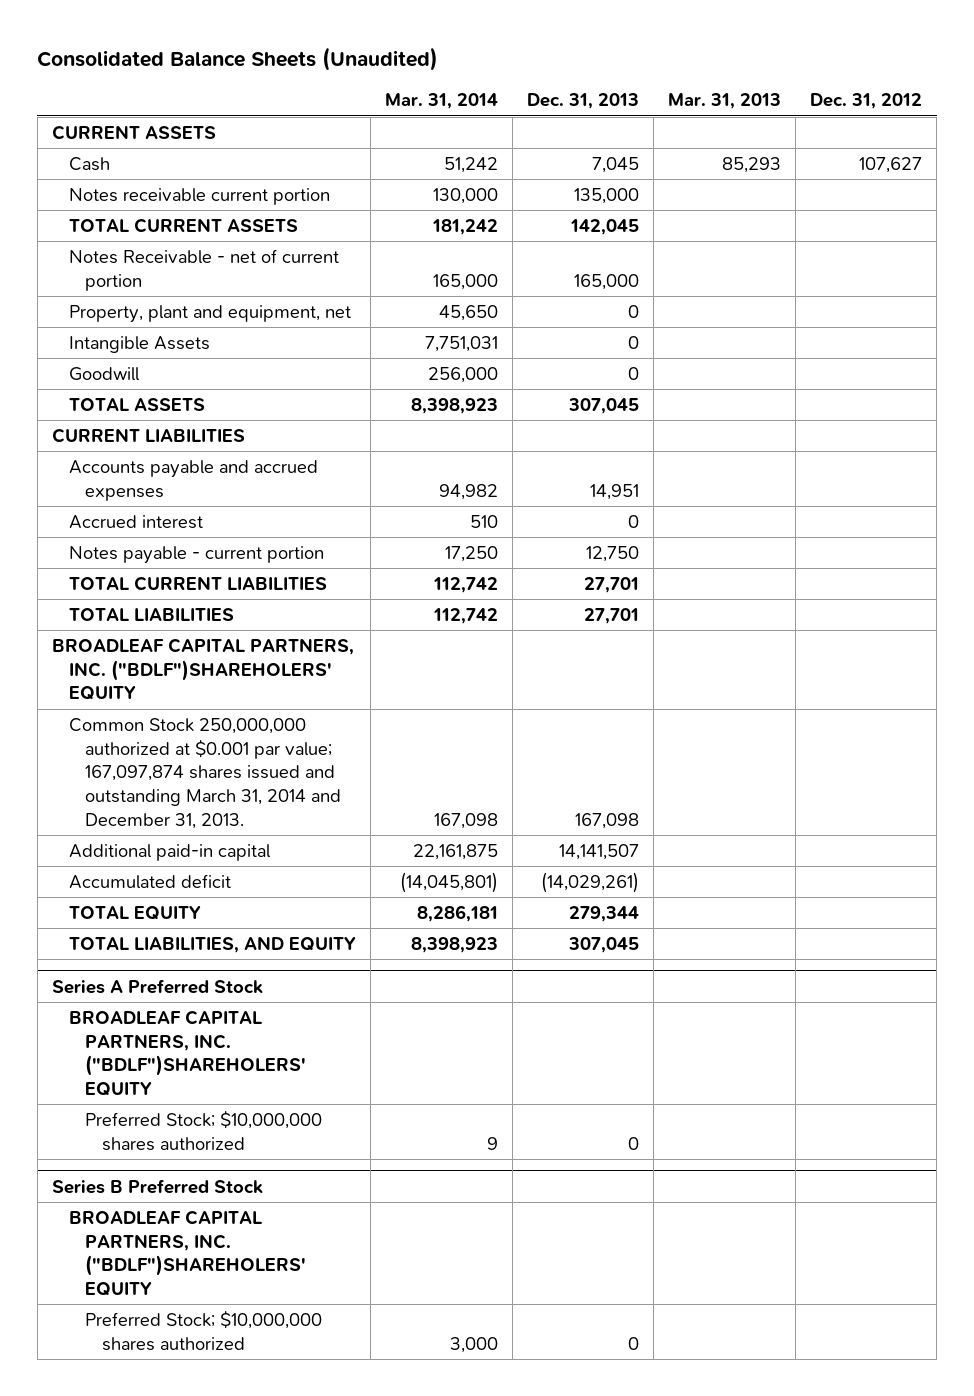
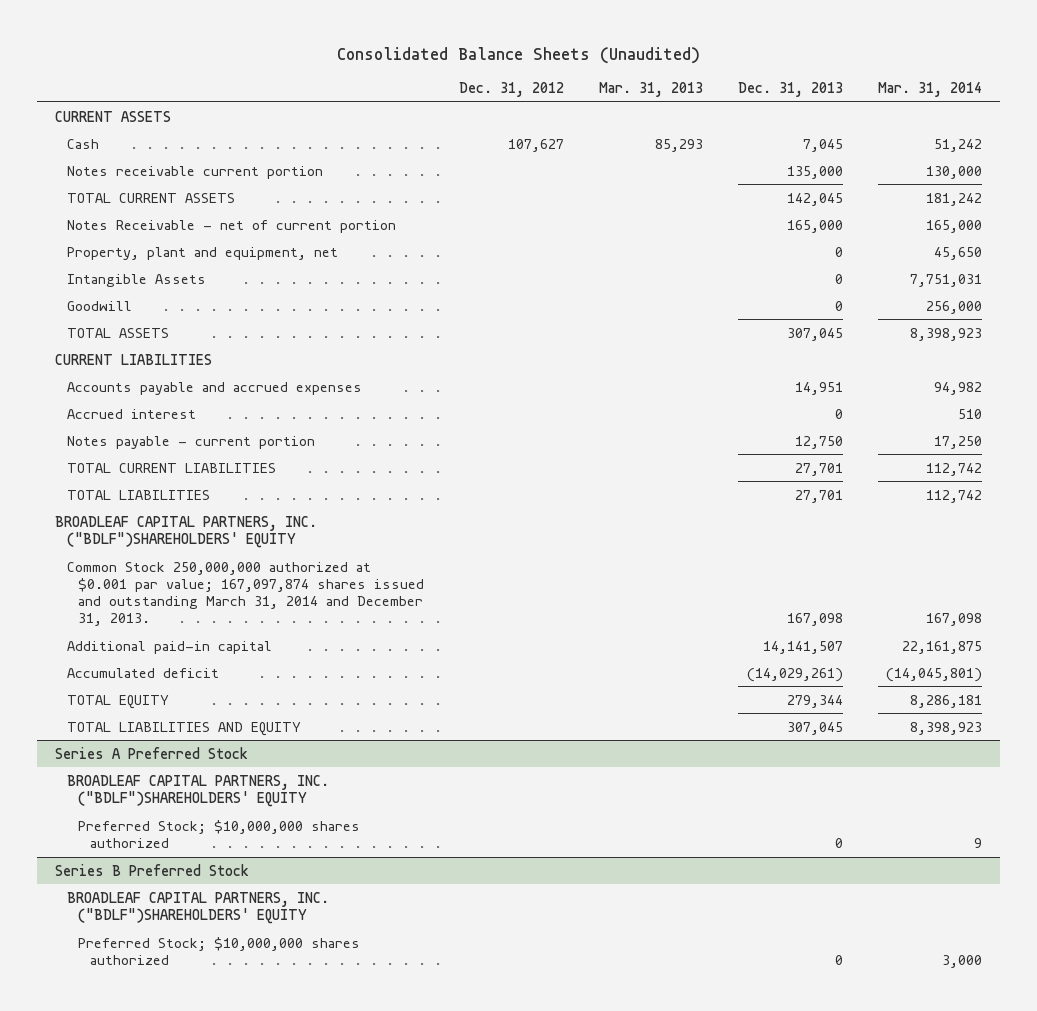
[52,637,355,701] BROADLEAF CAPITAL PARTNERS, INC. ("BDLF")SHAREHOLERS' EQUITY -> [54,515,317,548] BROADLEAF CAPITAL PARTNERS, INC. ("BDLF")SHAREHOLDERS' EQUITY
[68,935,356,953] TOTAL LIABILITIES, AND EQUITY -> [66,721,301,736] TOTAL LIABILITIES AND EQUITY
[68,1009,307,1096] BROADLEAF CAPITAL PARTNERS, INC. ("BDLF")SHAREHOLERS' EQUITY -> [66,774,329,807] BROADLEAF CAPITAL PARTNERS, INC. ("BDLF")SHAREHOLDERS' EQUITY
[68,1209,307,1296] BROADLEAF CAPITAL PARTNERS, INC. ("BDLF")SHAREHOLERS' EQUITY -> [66,891,329,924] BROADLEAF CAPITAL PARTNERS, INC. ("BDLF")SHAREHOLDERS' EQUITY

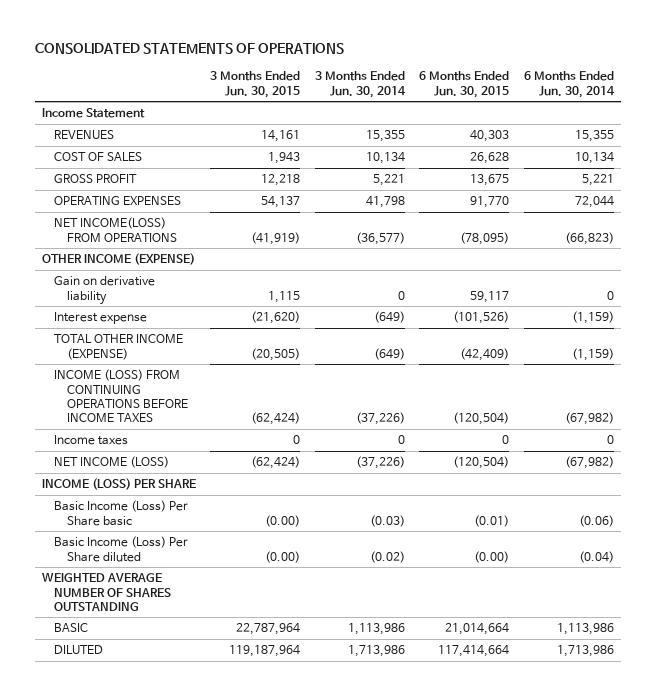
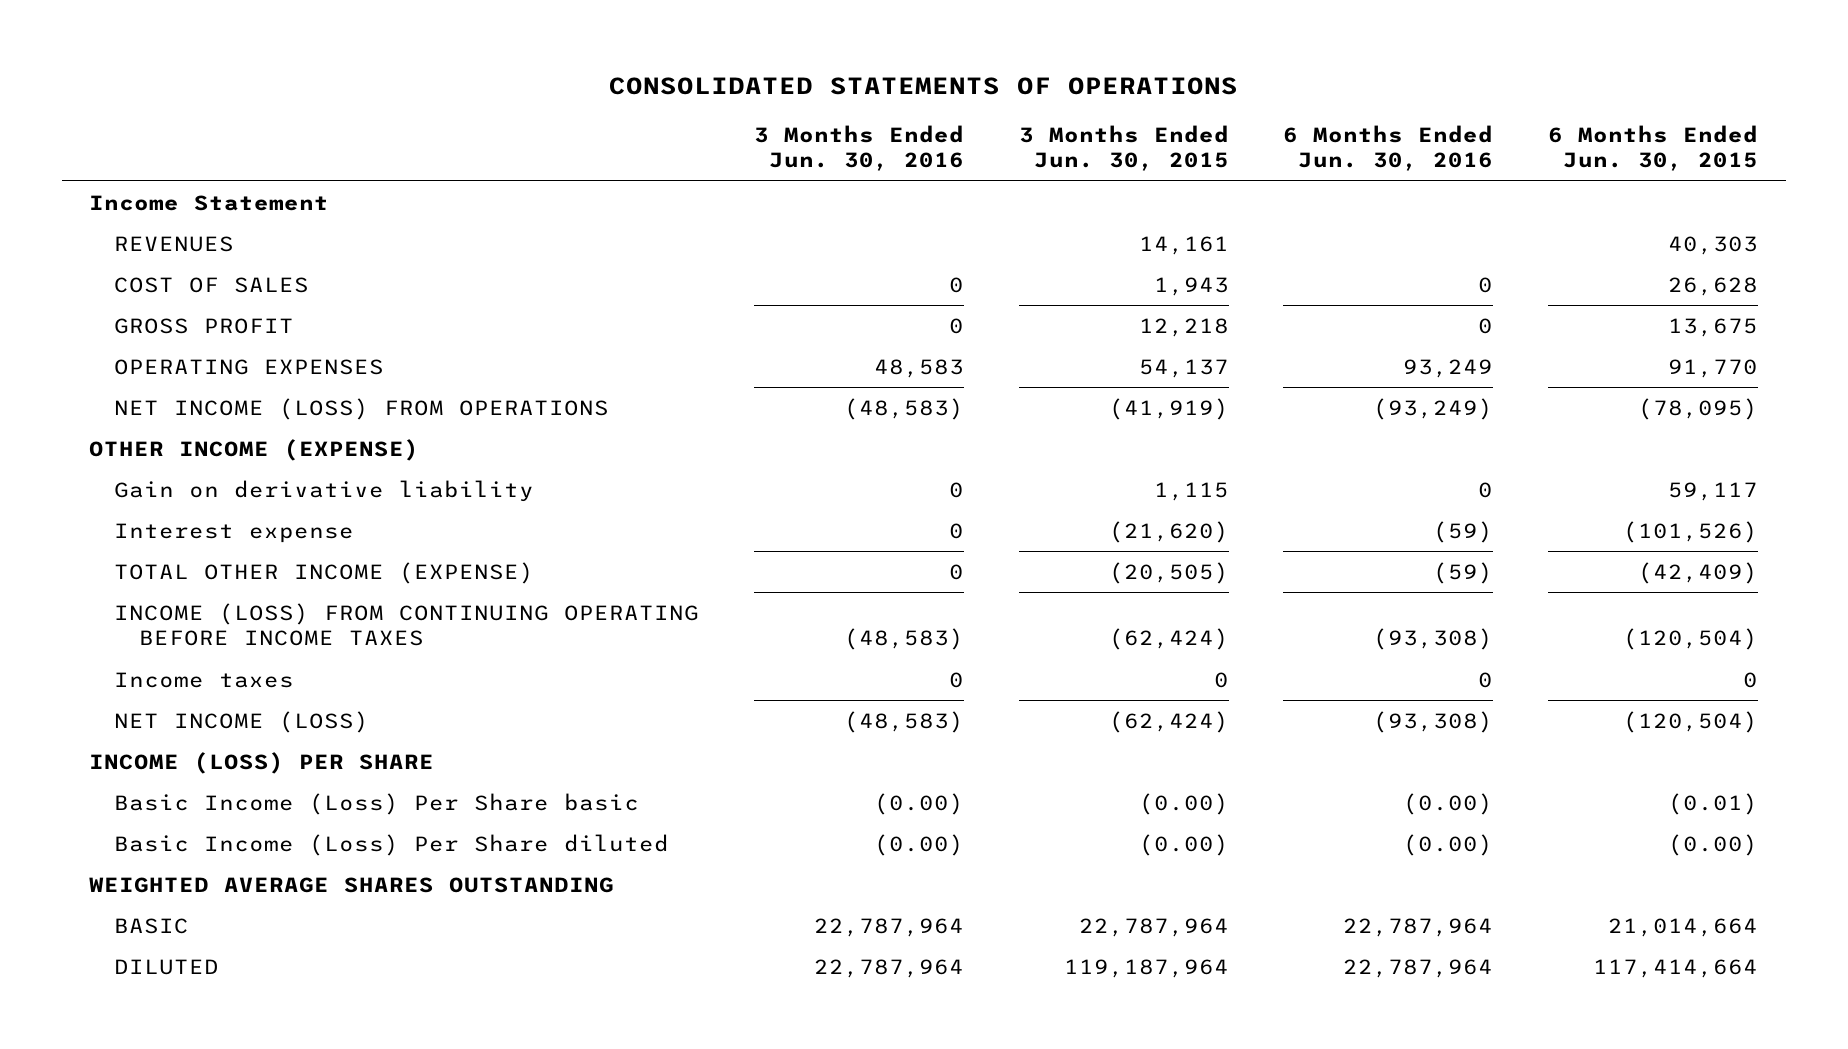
[314,71,406,98] 3 Months Ended Jun. 30, 2014 -> none
[523,71,615,98] 6 Months Ended Jun. 30, 2014 -> none
none -> [753,124,964,172] 3 Months Ended Jun. 30, 2016
none -> [1283,124,1494,172] 6 Months Ended Jun. 30, 2016
[54,217,177,242] NET INCOME(LOSS) FROM OPERATIONS -> [114,397,610,420] NET INCOME (LOSS) FROM OPERATIONS
[54,369,188,423] INCOME (LOSS) FROM CONTINUING OPERATIONS BEFORE INCOME TAXES -> [114,602,700,646] INCOME (LOSS) FROM CONTINUING OPERATING BEFORE INCOME TAXES
[41,573,172,612] WEIGHTED AVERAGE NUMBER OF SHARES OUTSTANDING -> [89,876,615,893] WEIGHTED AVERAGE SHARES OUTSTANDING

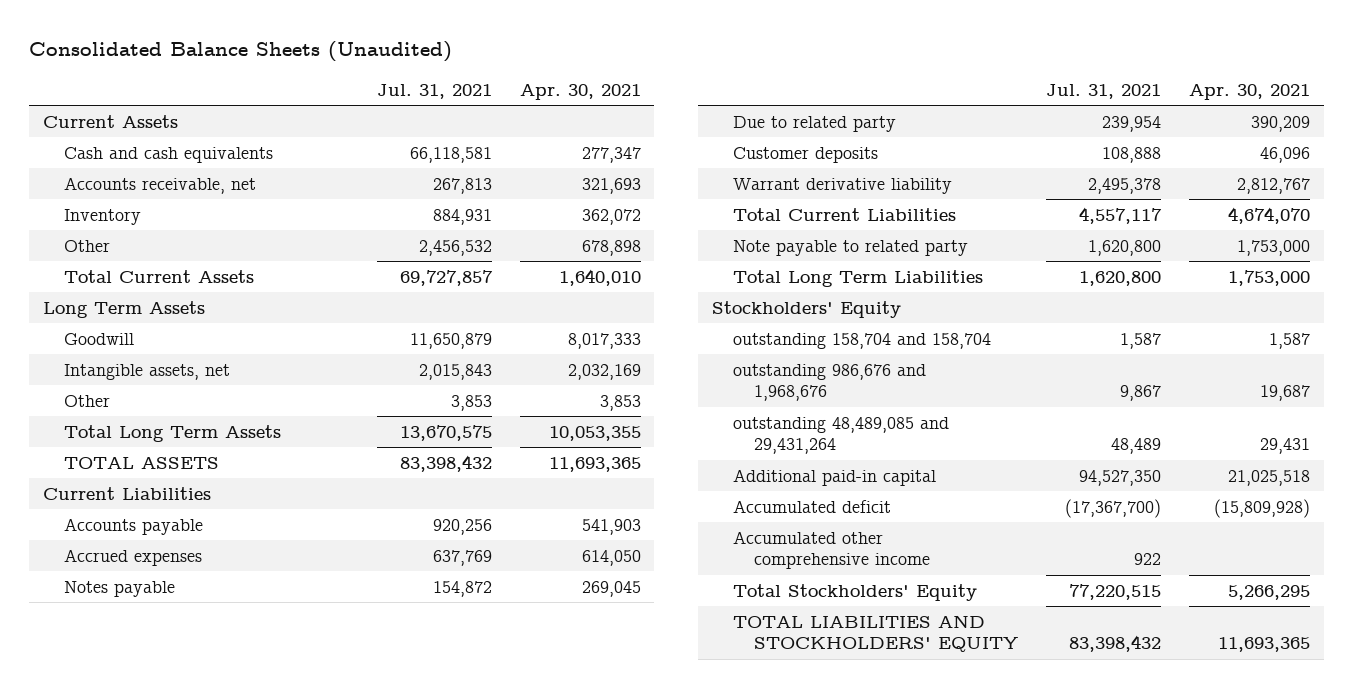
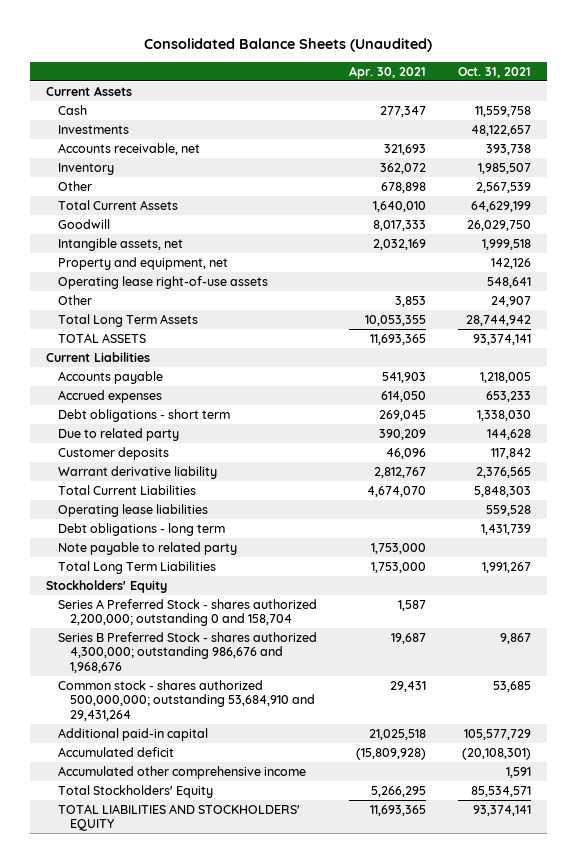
[377,83,493,99] Jul. 31, 2021 -> none
none -> [457,66,531,78] Oct. 31, 2021
[64,146,274,163] Cash and cash equivalents -> [58,104,88,115] Cash
none -> [58,124,130,134] Investments
[43,300,206,318] Long Term Assets -> none
none -> [58,256,229,270] Property and equipment, net
none -> [58,275,269,289] Operating lease right-of-use assets
[64,580,176,597] Notes payable -> [58,408,231,422] Debt obligations - short term
none -> [58,503,209,517] Operating lease liabilities
none -> [58,522,226,536] Debt obligations - long term
[733,332,992,349] outstanding 158,704 and 158,704 -> [58,598,318,627] Series A Preferred Stock - shares authorized 2,200,000; outstanding 0 and 158,704
[733,363,927,402] outstanding 986,676 and 1,968,676 -> [58,631,318,673] Series B Preferred Stock - shares authorized 4,300,000; outstanding 986,676 and 1,968,676
[733,416,950,455] outstanding 48,489,085 and 29,431,264 -> [58,679,316,721] Common stock - shares authorized 500,000,000; outstanding 53,684,910 and 29,431,264

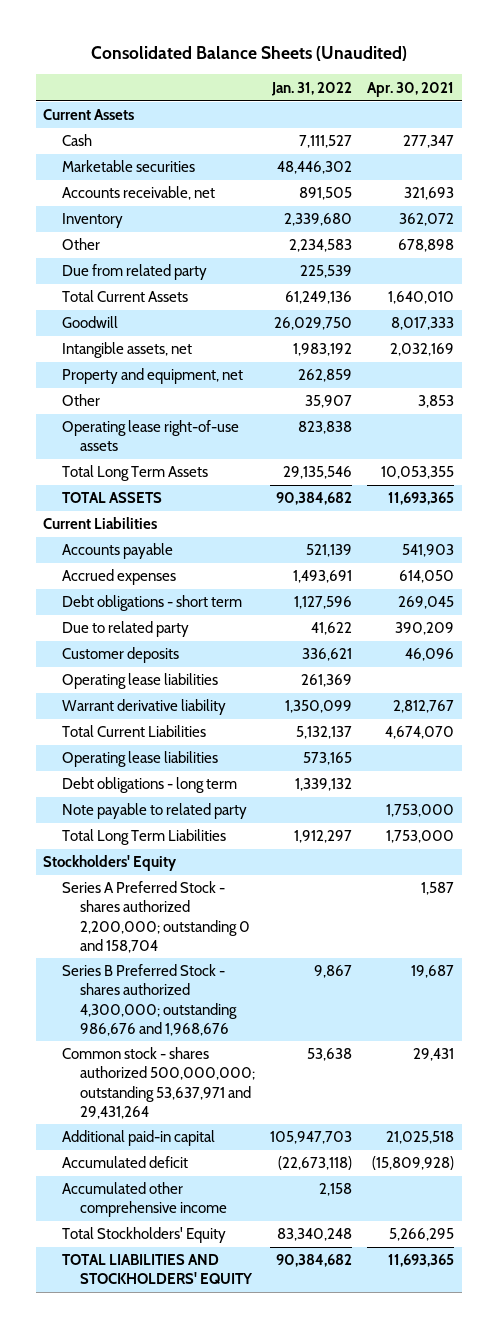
[457,66,531,78] Oct. 31, 2021 -> none
none -> [270,81,352,96] Jan. 31, 2022
[58,124,130,134] Investments -> [61,160,195,173] Marketable securities
none -> [61,264,207,281] Due from related party
[58,275,269,289] Operating lease right-of-use assets -> [61,420,239,452] Operating lease right-of-use assets
none -> [61,673,218,690] Operating lease liabilities
[58,679,316,721] Common stock - shares authorized 500,000,000; outstanding 53,684,910 and 29,431,264 -> [61,1047,255,1119] Common stock - shares authorized 500,000,000; outstanding 53,637,971 and 29,431,264

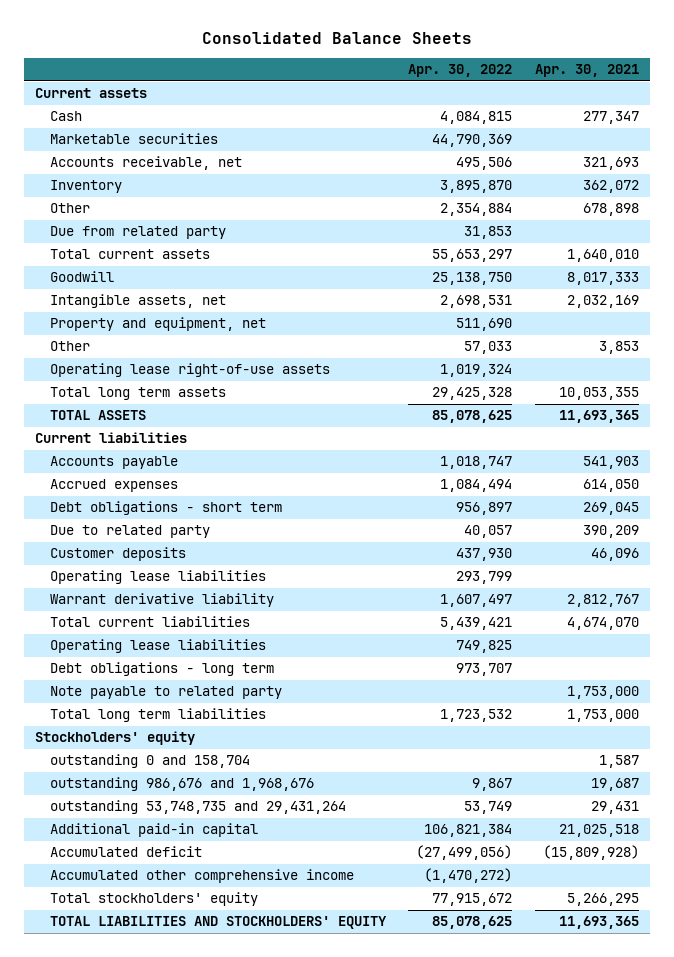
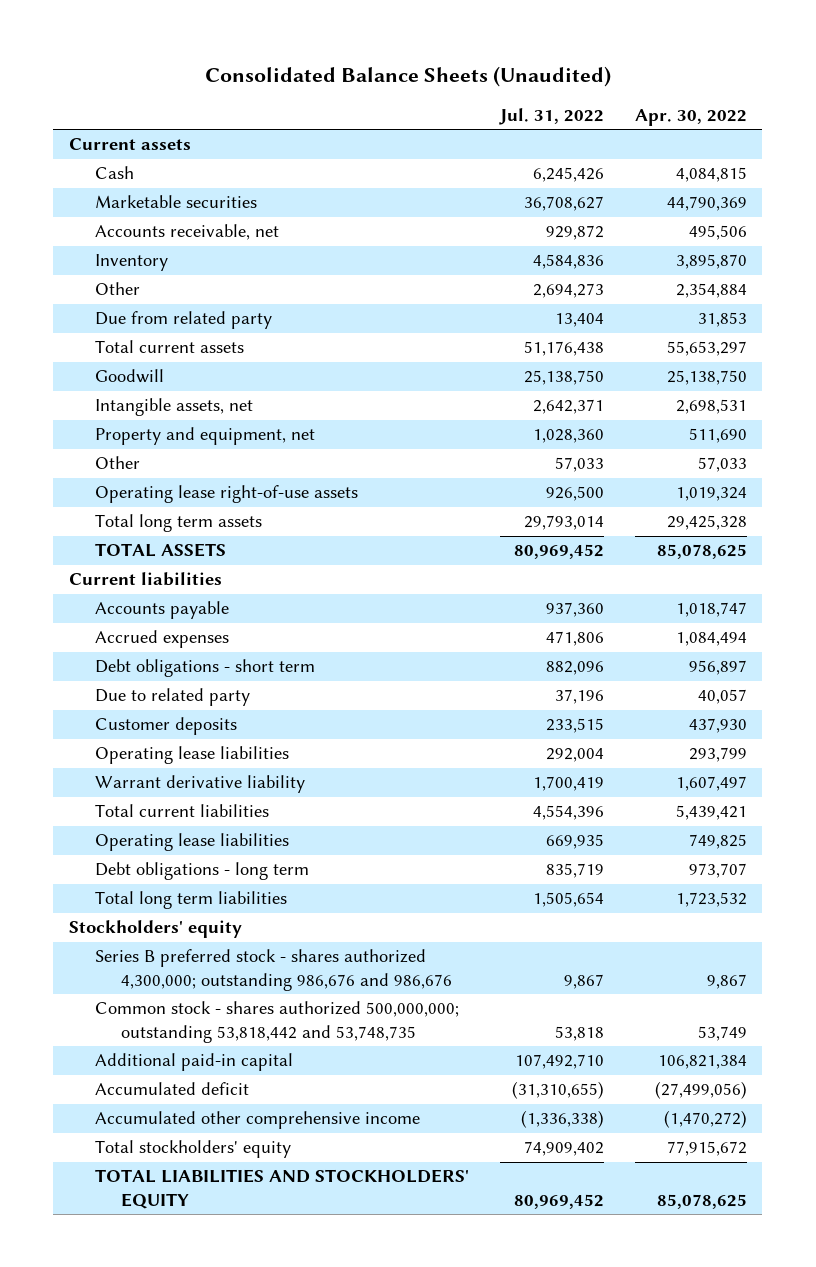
[201,32,472,45] Consolidated Balance Sheets -> [204,66,611,88] Consolidated Balance Sheets (Unaudited)
[534,64,639,78] Apr. 30, 2021 -> none
none -> [498,108,604,126] Jul. 31, 2022
[49,686,282,700] Note payable to related party -> none
[49,754,250,769] outstanding 0 and 158,704 -> none
[49,777,314,792] outstanding 986,676 and 1,968,676 -> [94,949,453,992] Series B preferred stock - shares authorized 4,300,000; outstanding 986,676 and 986,676
[49,800,346,815] outstanding 53,748,735 and 29,431,264 -> [94,1001,459,1044] Common stock - shares authorized 500,000,000; outstanding 53,818,442 and 53,748,735

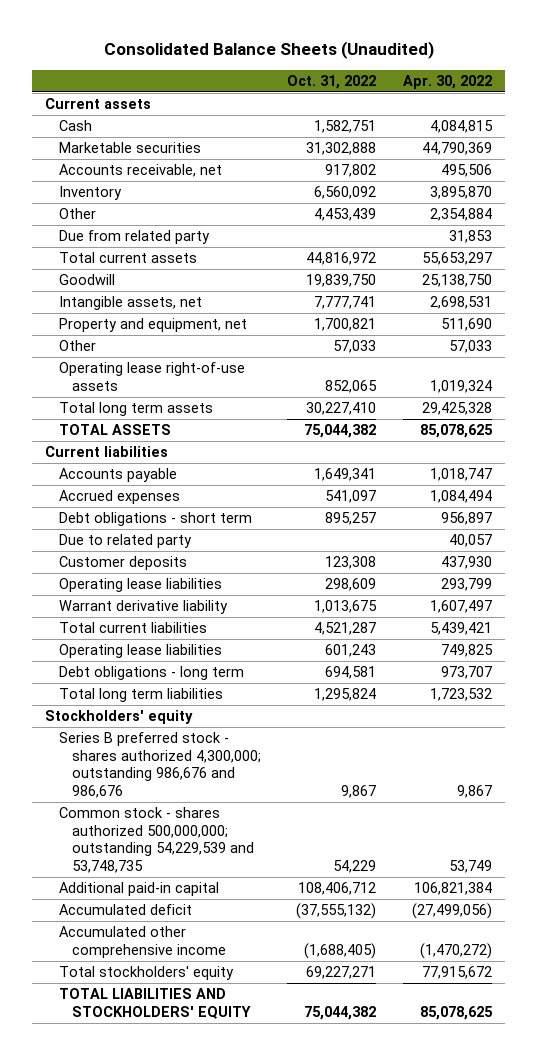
[498,108,604,126] Jul. 31, 2022 -> none
none -> [287,74,377,89] Oct. 31, 2022
[94,1001,459,1044] Common stock - shares authorized 500,000,000; outstanding 53,818,442 and 53,748,735 -> [58,807,255,874] Common stock - shares authorized 500,000,000; outstanding 54,229,539 and 53,748,735

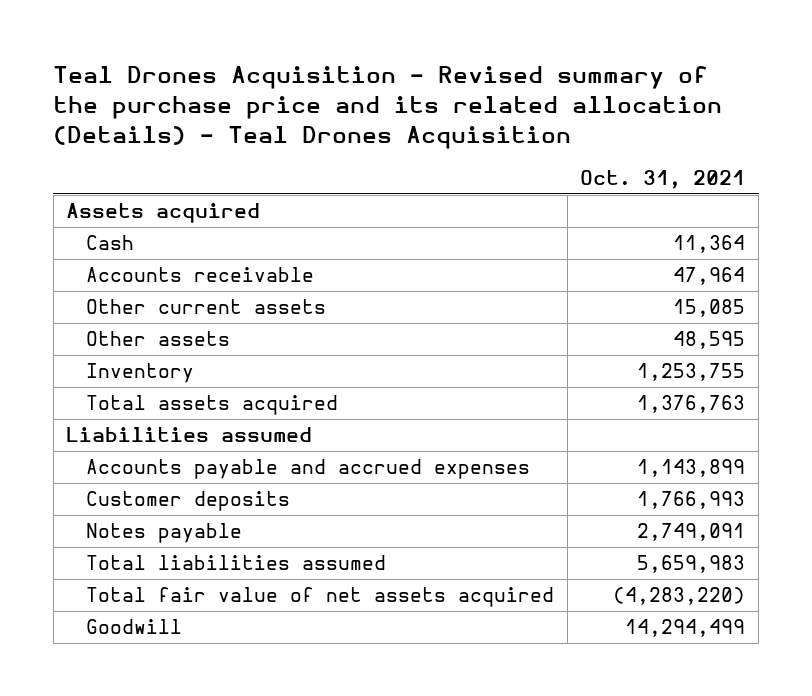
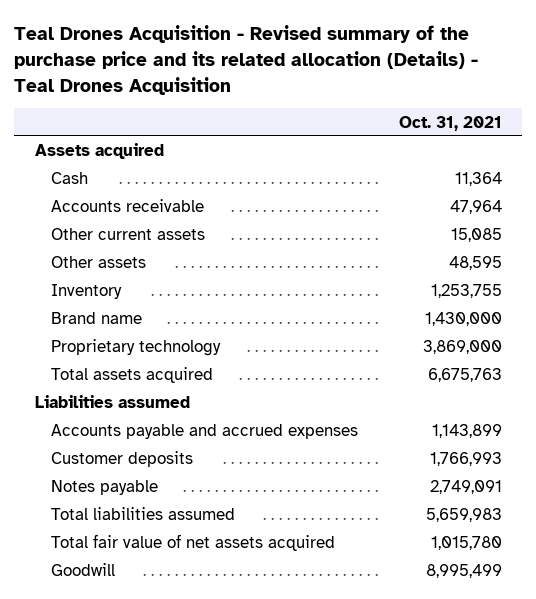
none -> [51,312,143,325] Brand name
none -> [51,339,222,357] Proprietary technology
[637,395,746,414] 1,376,763 -> [427,368,502,383] 6,675,763
[613,587,746,606] (4,283,220) -> [430,536,502,551] 1,015,780
[625,619,746,638] 14,294,499 -> [425,564,502,579] 8,995,499

